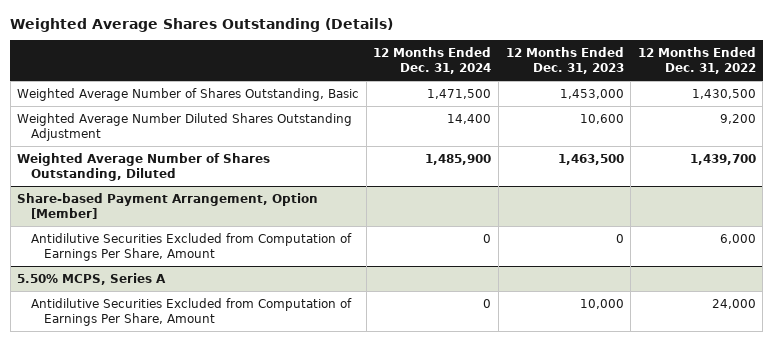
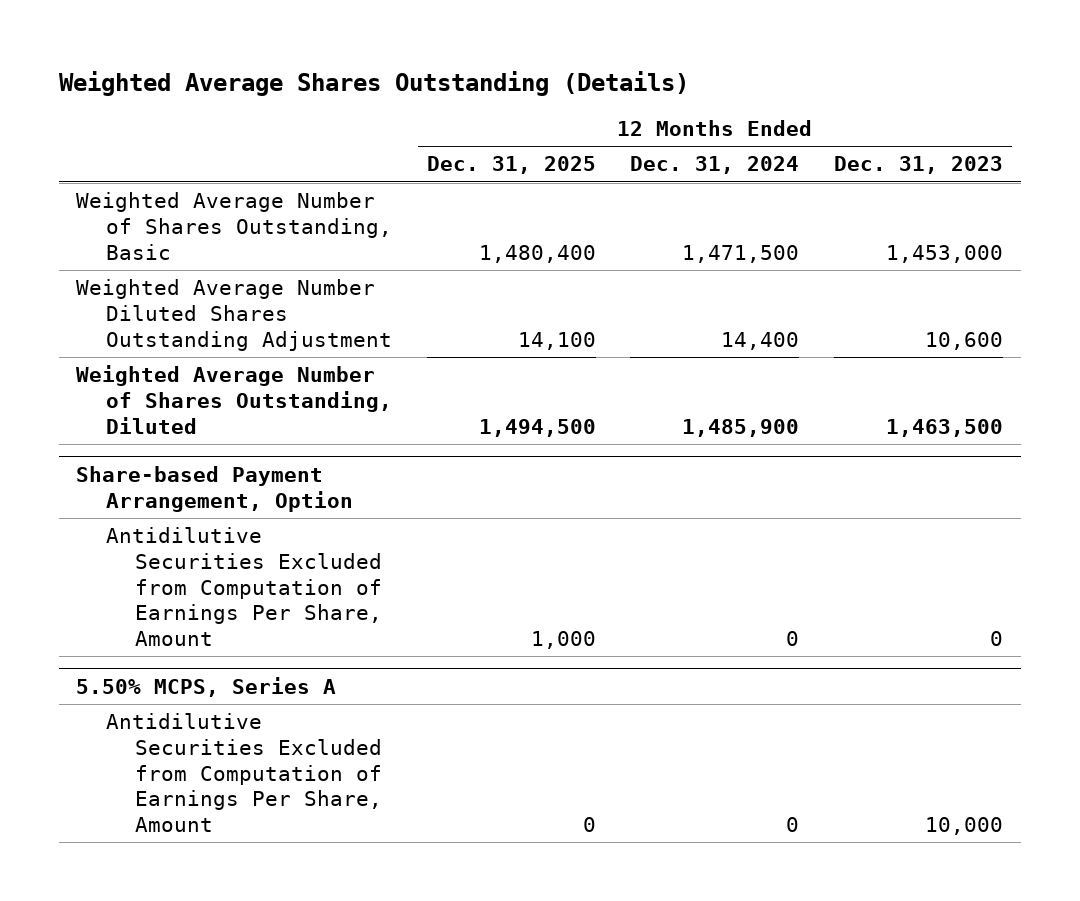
[637,47,756,75] 12 Months Ended Dec. 31, 2022 -> none
none -> [426,156,596,175] Dec. 31, 2025
[17,192,319,219] Share-based Payment Arrangement, Option [Member] -> [76,465,353,512] Share-based Payment Arrangement, Option

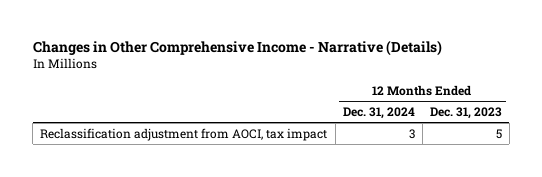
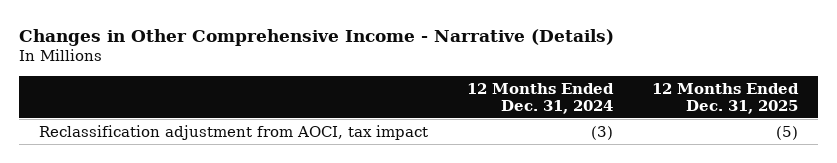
[429,106,502,119] Dec. 31, 2023 -> none
none -> [652,82,800,114] 12 Months Ended Dec. 31, 2025
[408,128,415,139] 3 -> [591,125,614,140] (3)

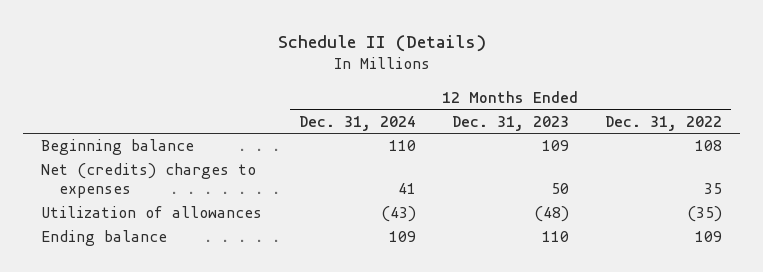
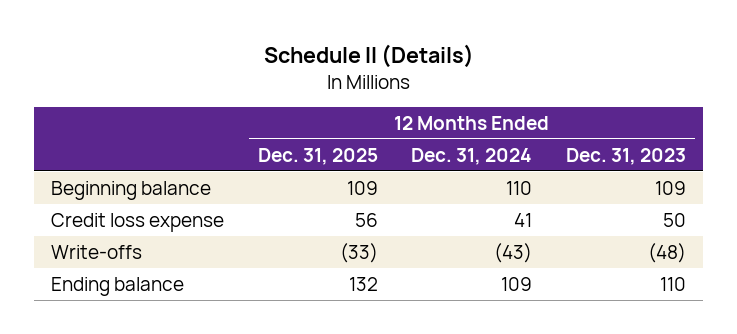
[604,115,722,131] Dec. 31, 2022 -> none
none -> [257,147,378,165] Dec. 31, 2025
[41,163,257,199] Net (credits) charges to expenses -> [50,212,224,232] Credit loss expense
[41,206,263,219] Utilization of allowances -> [50,244,142,259] Write-offs

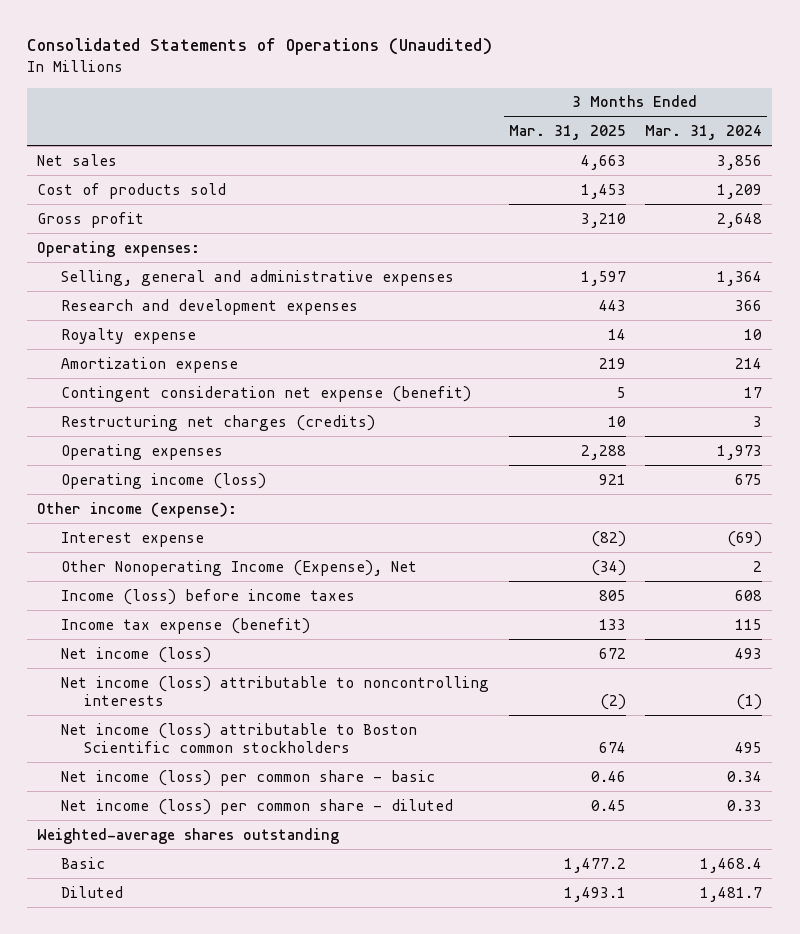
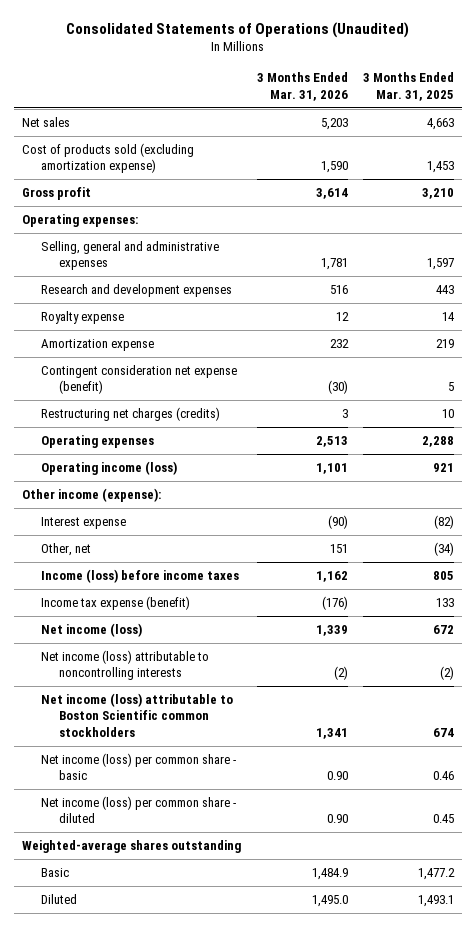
[645,125,763,141] Mar. 31, 2024 -> none
none -> [256,72,348,101] 3 Months Ended Mar. 31, 2026
[37,182,227,199] Cost of products sold -> [21,142,194,174] Cost of products sold (excluding amortization expense)
[60,559,417,576] Other Nonoperating Income (Expense), Net -> [40,542,91,556] Other, net

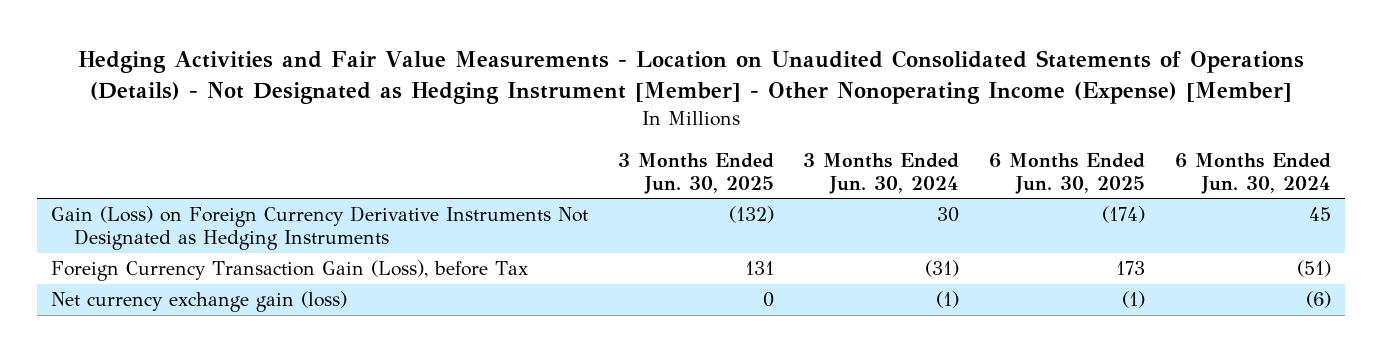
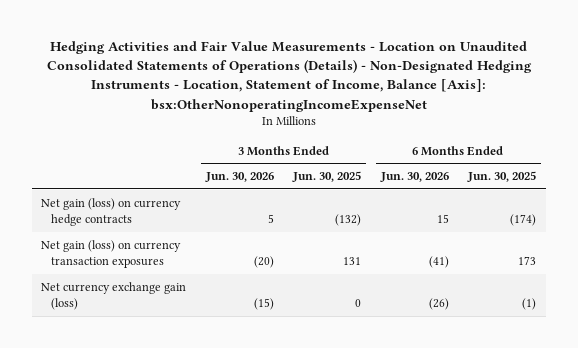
[77,50,1304,104] Hedging Activities and Fair Value Measurements - Location on Unaudited Consolidated Statements of Operations (Details) - Not Designated as Hedging Instrument [Member] - Other Nonoperating Income (Expense) [Member] -> [46,40,532,112] Hedging Activities and Fair Value Measurements - Location on Unaudited Consolidated Statements of Operations (Details) - Non-Designated Hedging Instruments - Location, Statement of Income, Balance [Axis]: bsx:OtherNonoperatingIncomeExpenseNet
[803,152,960,194] 3 Months Ended Jun. 30, 2024 -> none
[1174,152,1331,194] 6 Months Ended Jun. 30, 2024 -> none
none -> [204,172,274,183] Jun. 30, 2026
none -> [379,172,449,183] Jun. 30, 2026
[51,206,589,251] Gain (Loss) on Foreign Currency Derivative Instruments Not Designated as Hedging Instruments -> [41,197,182,226] Net gain (loss) on currency hedge contracts
[51,260,529,282] Foreign Currency Transaction Gain (Loss), before Tax -> [41,239,182,268] Net gain (loss) on currency transaction exposures

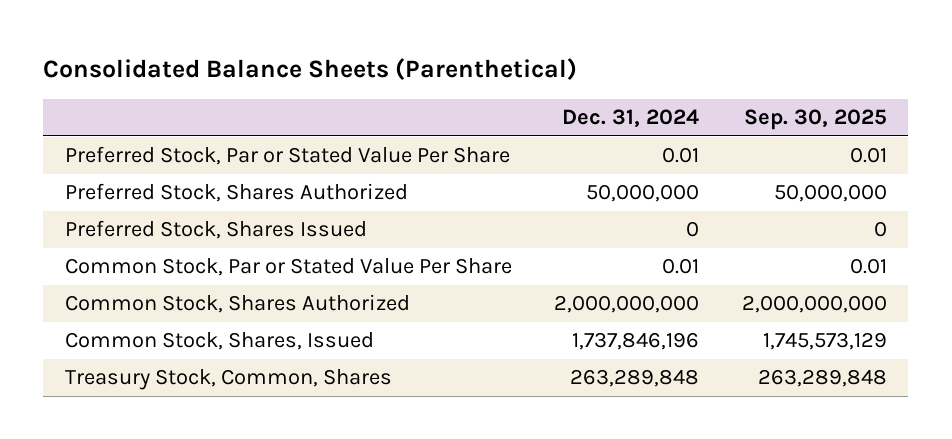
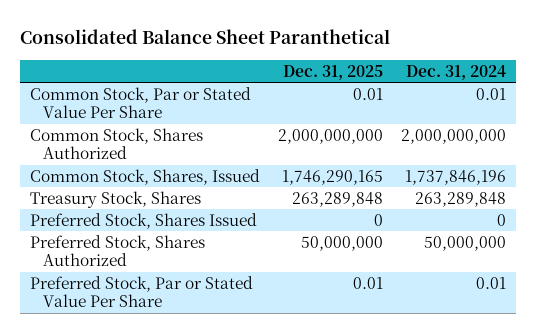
[43,58,578,81] Consolidated Balance Sheets (Parenthetical) -> [20,29,391,45] Consolidated Balance Sheet Paranthetical
[744,109,888,131] Sep. 30, 2025 -> none
none -> [282,64,383,80] Dec. 31, 2025
[64,369,392,391] Treasury Stock, Common, Shares -> [29,190,201,208] Treasury Stock, Shares
[64,220,367,240] Preferred Stock, Shares Issued -> [29,212,257,229] Preferred Stock, Shares Issued
[64,183,408,203] Preferred Stock, Shares Authorized -> [29,234,205,267] Preferred Stock, Shares Authorized
[64,146,510,166] Preferred Stock, Par or Stated Value Per Share -> [29,275,253,308] Preferred Stock, Par or Stated Value Per Share

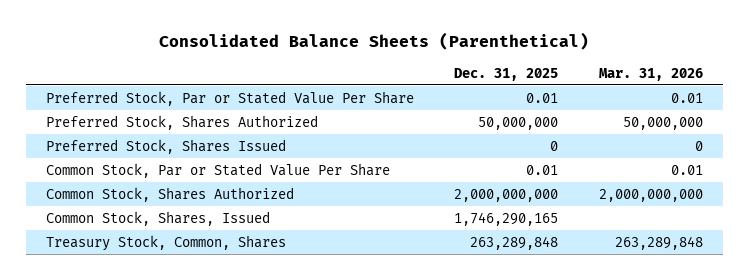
[20,29,391,45] Consolidated Balance Sheet Paranthetical -> [159,32,590,51] Consolidated Balance Sheets (Parenthetical)
[406,64,507,80] Dec. 31, 2024 -> none
none -> [598,67,703,81] Mar. 31, 2026
[29,275,253,308] Preferred Stock, Par or Stated Value Per Share -> [46,90,415,106] Preferred Stock, Par or Stated Value Per Share
[29,234,205,267] Preferred Stock, Shares Authorized -> [46,114,319,130] Preferred Stock, Shares Authorized
[29,212,257,229] Preferred Stock, Shares Issued -> [46,138,287,154] Preferred Stock, Shares Issued
[29,190,201,208] Treasury Stock, Shares -> [46,234,287,251] Treasury Stock, Common, Shares

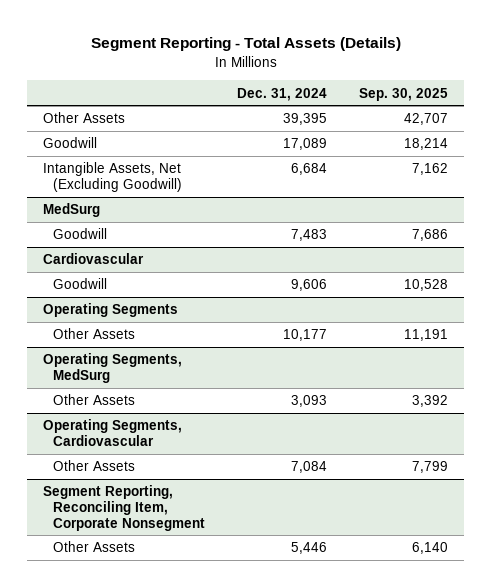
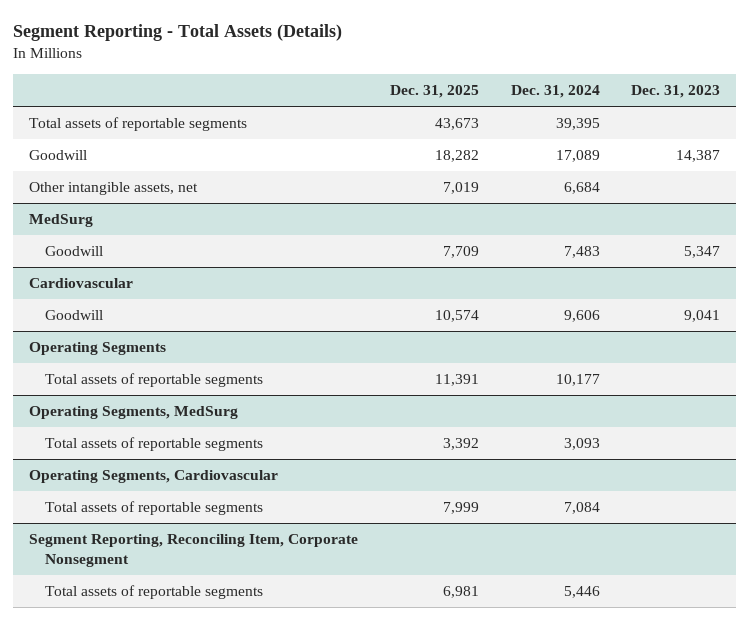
[358,87,448,101] Sep. 30, 2025 -> none
none -> [389,85,479,99] Dec. 31, 2025
none -> [631,85,721,99] Dec. 31, 2023
[43,112,126,124] Other Assets -> [28,117,247,132] Total assets of reportable segments
[43,162,183,192] Intangible Assets, Net (Excluding Goodwill) -> [28,182,198,196] Other intangible assets, net
[53,328,136,340] Other Assets -> [45,373,264,388] Total assets of reportable segments
[53,394,136,406] Other Assets -> [45,437,264,452] Total assets of reportable segments
[53,460,136,472] Other Assets -> [45,501,264,516] Total assets of reportable segments
[53,541,136,553] Other Assets -> [45,585,264,600] Total assets of reportable segments

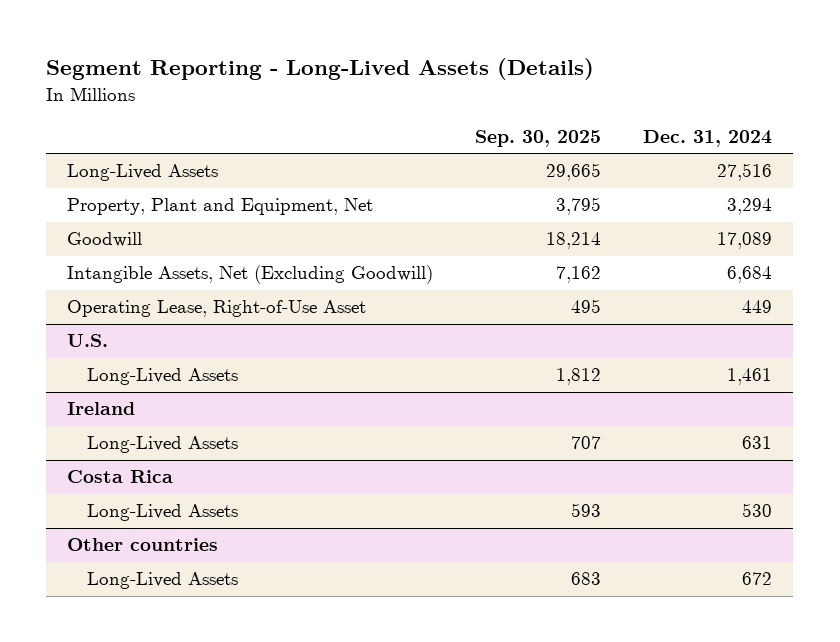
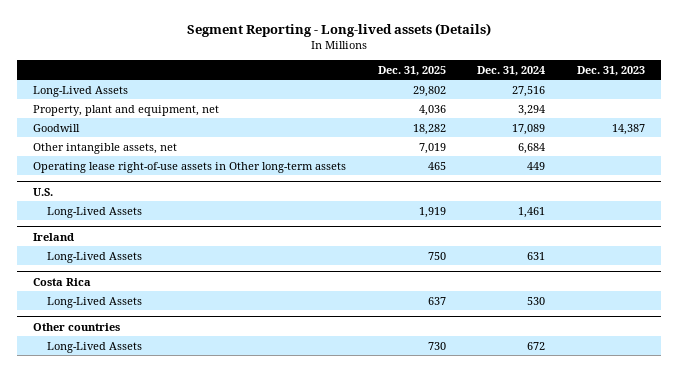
[46,58,595,81] Segment Reporting - Long-Lived Assets (Details) -> [187,23,492,38] Segment Reporting - Long-lived assets (Details)
[475,129,602,147] Sep. 30, 2025 -> none
none -> [377,65,446,76] Dec. 31, 2025
none -> [577,65,646,76] Dec. 31, 2023
[67,198,374,216] Property, Plant and Equipment, Net -> [32,104,219,116] Property, plant and equipment, net
[67,265,434,285] Intangible Assets, Net (Excluding Goodwill) -> [32,142,177,154] Other intangible assets, net
[67,300,367,318] Operating Lease, Right-of-Use Asset -> [32,161,346,173] Operating lease right-of-use assets in Other long-term assets

